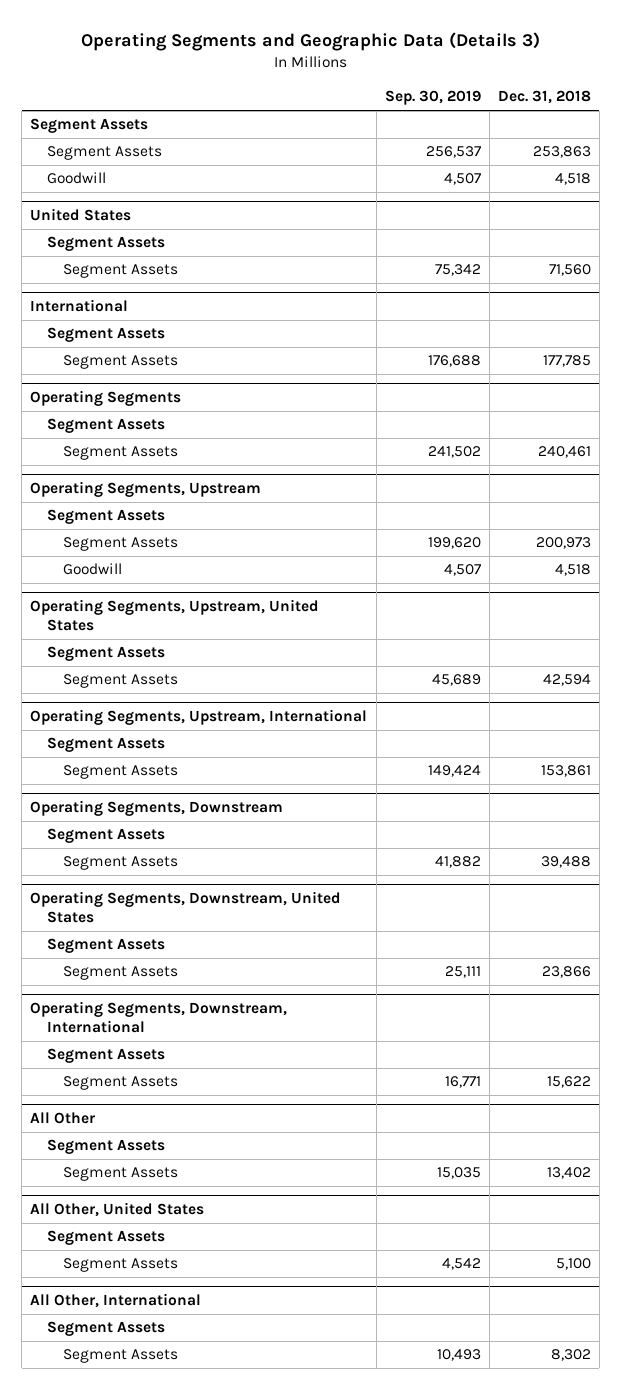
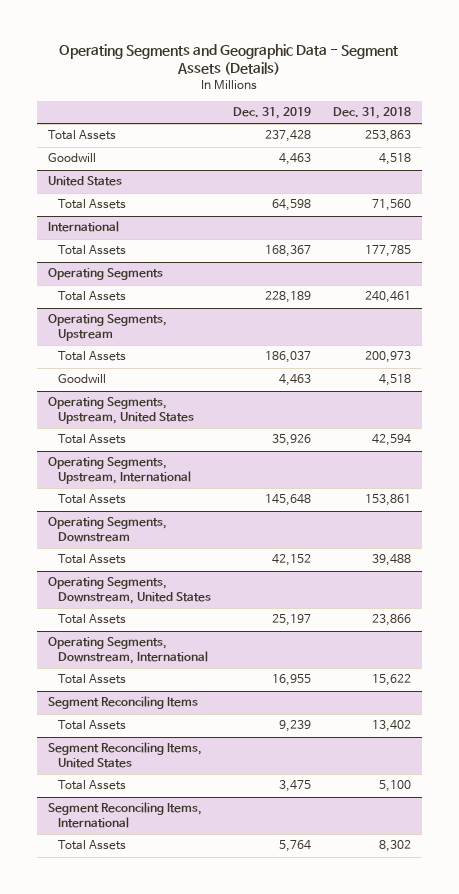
[80,32,540,52] Operating Segments and Geographic Data (Details 3) -> [59,44,399,76] Operating Segments and Geographic Data - Segment Assets (Details)
[384,90,481,106] Sep. 30, 2019 -> none
none -> [232,107,311,120] Dec. 31, 2019
[30,118,149,134] Segment Assets -> none
[46,146,162,161] Segment Assets -> [48,130,117,141] Total Assets
[46,236,165,252] Segment Assets -> none
[62,264,178,279] Segment Assets -> [57,199,126,210] Total Assets
[46,327,165,343] Segment Assets -> none
[62,355,178,370] Segment Assets -> [57,245,126,256] Total Assets
[46,418,165,434] Segment Assets -> none
[62,446,178,461] Segment Assets -> [57,291,126,302] Total Assets
[46,509,165,525] Segment Assets -> none
[62,537,178,552] Segment Assets -> [57,351,126,362] Total Assets
[46,646,165,662] Segment Assets -> none
[62,674,178,689] Segment Assets -> [57,434,126,445] Total Assets
[46,737,165,753] Segment Assets -> none
[62,765,178,780] Segment Assets -> [57,494,126,505] Total Assets
[46,828,165,844] Segment Assets -> none
[62,856,178,871] Segment Assets -> [57,554,126,565] Total Assets
[46,938,165,954] Segment Assets -> none
[62,966,178,981] Segment Assets -> [57,614,126,625] Total Assets
[46,1048,165,1064] Segment Assets -> none
[46,1139,165,1155] Segment Assets -> none
[30,1202,205,1218] All Other, United States -> none
[46,1230,165,1246] Segment Assets -> none
[30,1293,202,1309] All Other, International -> none
[46,1321,165,1337] Segment Assets -> none
[62,1076,178,1091] Segment Assets -> [57,674,126,685] Total Assets
[30,1112,96,1125] All Other -> [48,696,199,710] Segment Reconciling Items
[62,1167,178,1182] Segment Assets -> [57,720,126,731] Total Assets
none -> [48,742,203,769] Segment Reconciling Items, United States
[62,1258,178,1273] Segment Assets -> [57,780,126,791] Total Assets
none -> [48,802,203,829] Segment Reconciling Items, International
[62,1349,178,1364] Segment Assets -> [57,840,126,851] Total Assets

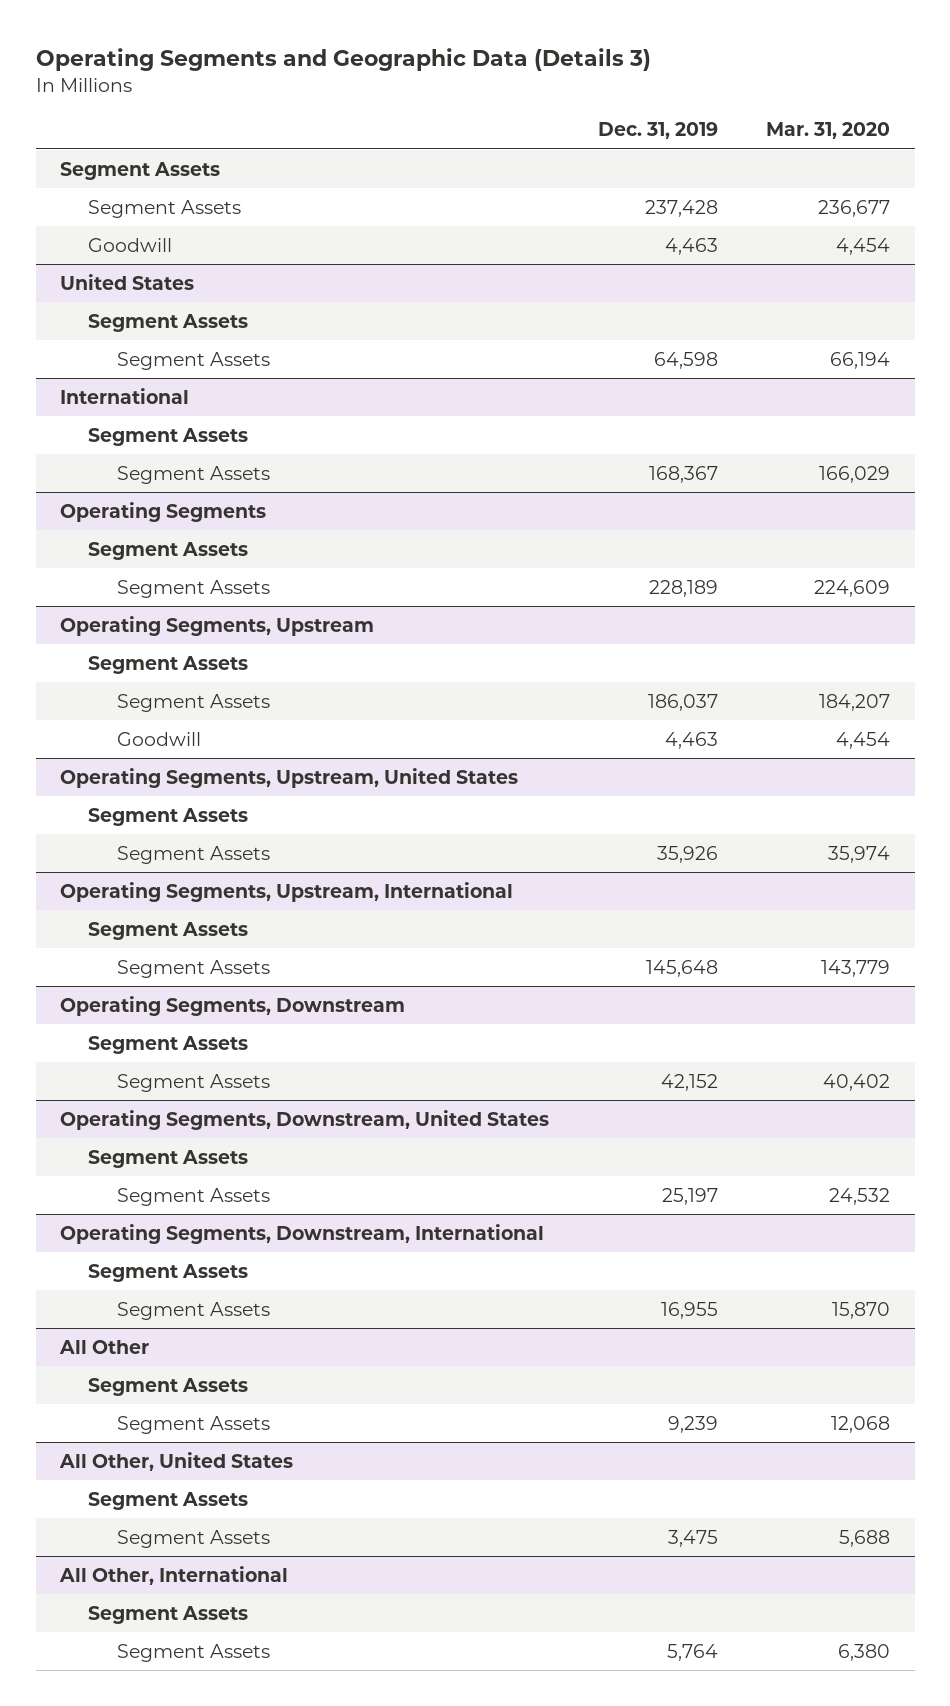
[59,44,399,76] Operating Segments and Geographic Data - Segment Assets (Details) -> [35,47,651,71] Operating Segments and Geographic Data (Details 3)
[332,107,411,120] Dec. 31, 2018 -> none
none -> [766,122,891,140] Mar. 31, 2020
none -> [60,161,221,180] Segment Assets
[48,130,117,141] Total Assets -> [88,199,242,218] Segment Assets
none -> [88,313,249,332] Segment Assets
[57,199,126,210] Total Assets -> [116,351,270,370] Segment Assets
none -> [88,427,249,446] Segment Assets
[57,245,126,256] Total Assets -> [116,465,270,484] Segment Assets
none -> [88,541,249,560] Segment Assets
[57,291,126,302] Total Assets -> [116,579,270,598] Segment Assets
none -> [88,655,249,674] Segment Assets
[57,351,126,362] Total Assets -> [116,693,270,712] Segment Assets
none -> [88,807,249,826] Segment Assets
[57,434,126,445] Total Assets -> [116,845,270,864] Segment Assets
none -> [88,921,249,940] Segment Assets
[57,494,126,505] Total Assets -> [116,959,270,978] Segment Assets
none -> [88,1035,249,1054] Segment Assets
[57,554,126,565] Total Assets -> [116,1073,270,1092] Segment Assets
none -> [88,1149,249,1168] Segment Assets
[57,614,126,625] Total Assets -> [116,1187,270,1206] Segment Assets
[48,742,203,769] Segment Reconciling Items, United States -> none
[48,802,203,829] Segment Reconciling Items, International -> none
none -> [88,1263,249,1282] Segment Assets
[57,674,126,685] Total Assets -> [116,1301,270,1320] Segment Assets
[48,696,199,710] Segment Reconciling Items -> [59,1339,150,1354] All Other
none -> [88,1377,249,1396] Segment Assets
[57,720,126,731] Total Assets -> [116,1415,270,1434] Segment Assets
none -> [59,1451,294,1471] All Other, United States
none -> [88,1491,249,1510] Segment Assets
[57,780,126,791] Total Assets -> [116,1529,270,1548] Segment Assets
none -> [59,1565,289,1585] All Other, International
none -> [88,1605,249,1624] Segment Assets
[57,840,126,851] Total Assets -> [116,1643,270,1662] Segment Assets

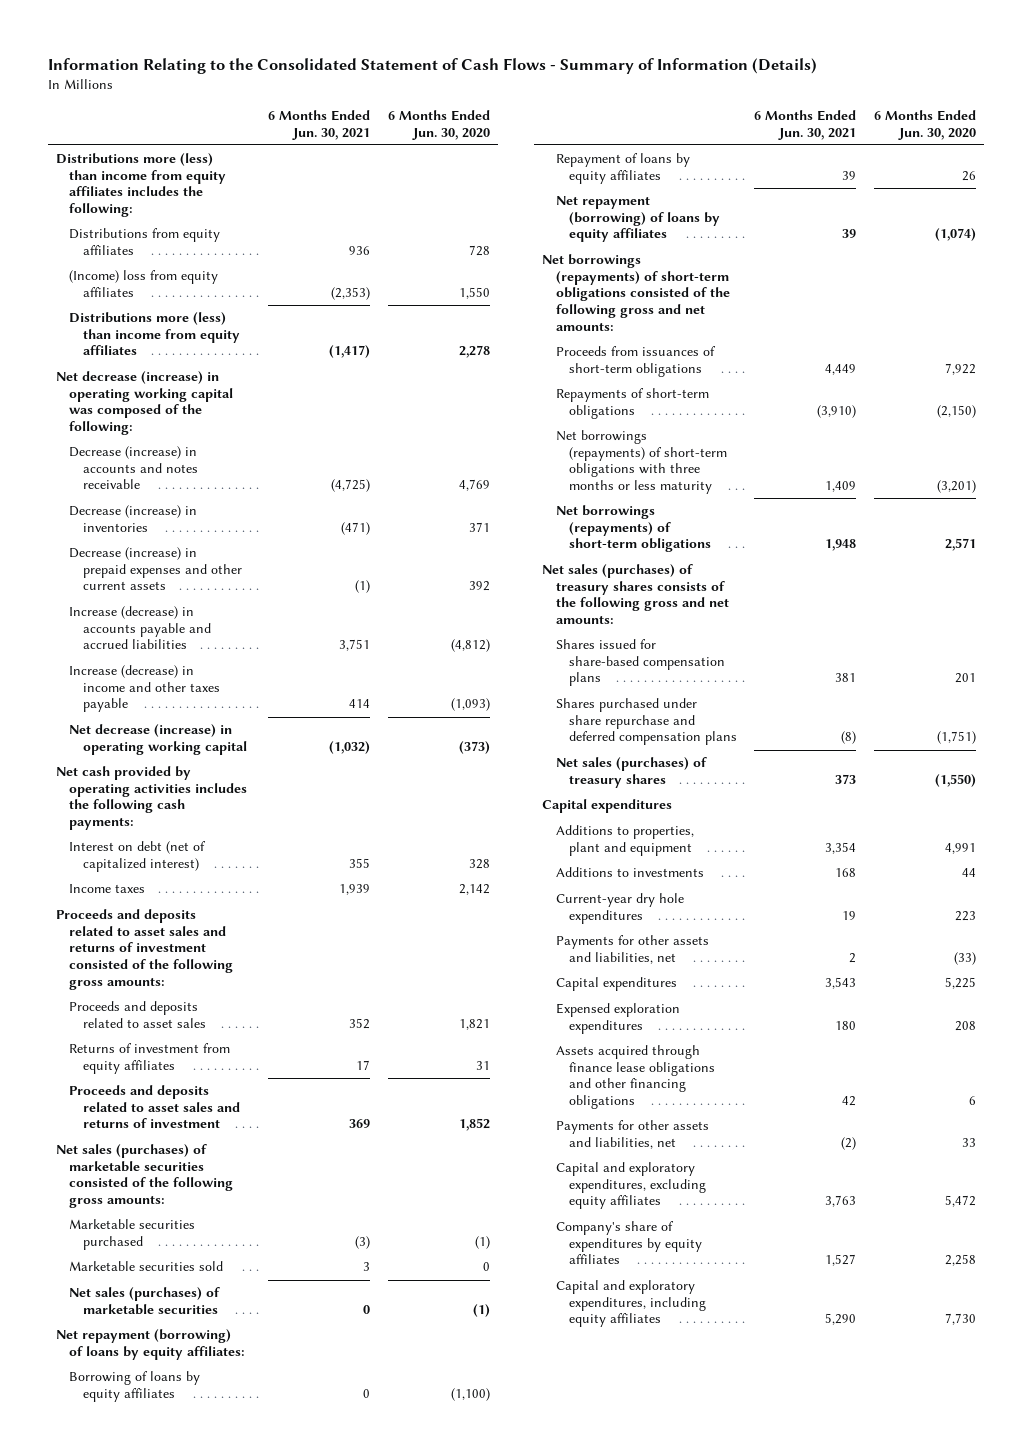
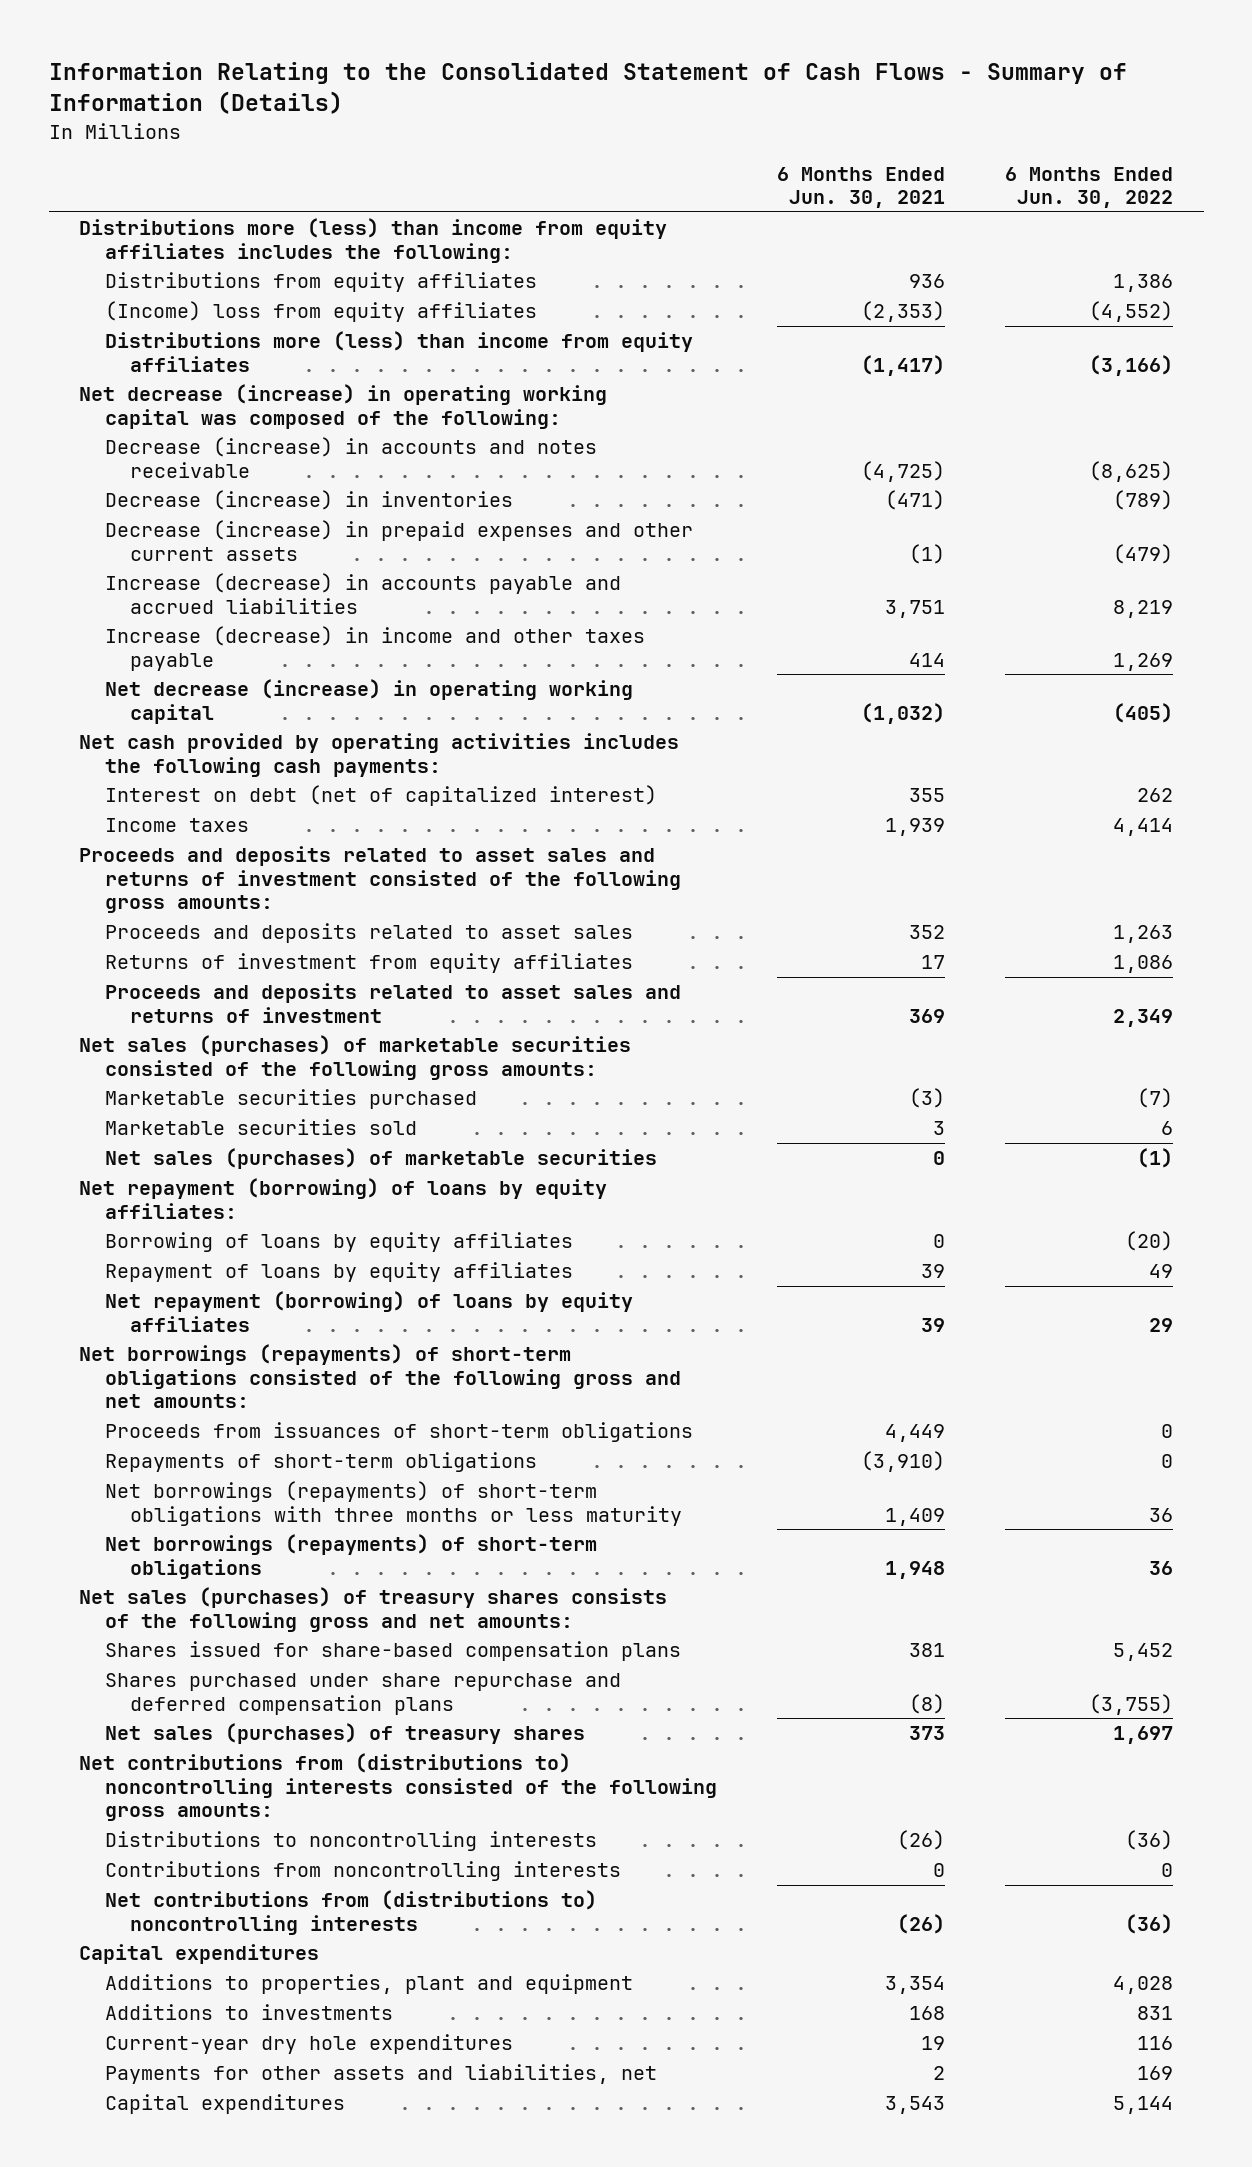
[387,110,490,140] 6 Months Ended Jun. 30, 2020 -> none
none -> [1005,167,1174,209] 6 Months Ended Jun. 30, 2022
none -> [78,1753,717,1822] Net contributions from (distributions to) noncontrolling interests consisted of the following gross amounts:
none -> [104,1831,597,1852] Distributions to noncontrolling interests
none -> [104,1861,621,1882] Contributions from noncontrolling interests
none -> [104,1890,597,1935] Net contributions from (distributions to) noncontrolling interests
[555,1003,680,1034] Expensed exploration expenditures -> none
[555,1045,715,1110] Assets acquired through finance lease obligations and other financing obligations -> none
[555,1120,709,1149] Payments for other assets and liabilities, net -> none
[555,1162,706,1210] Capital and exploratory expenditures, excluding equity affiliates -> none
[555,1221,702,1265] Company's share of expenditures by equity affiliates -> none
[555,1280,706,1328] Capital and exploratory expenditures, including equity affiliates -> none

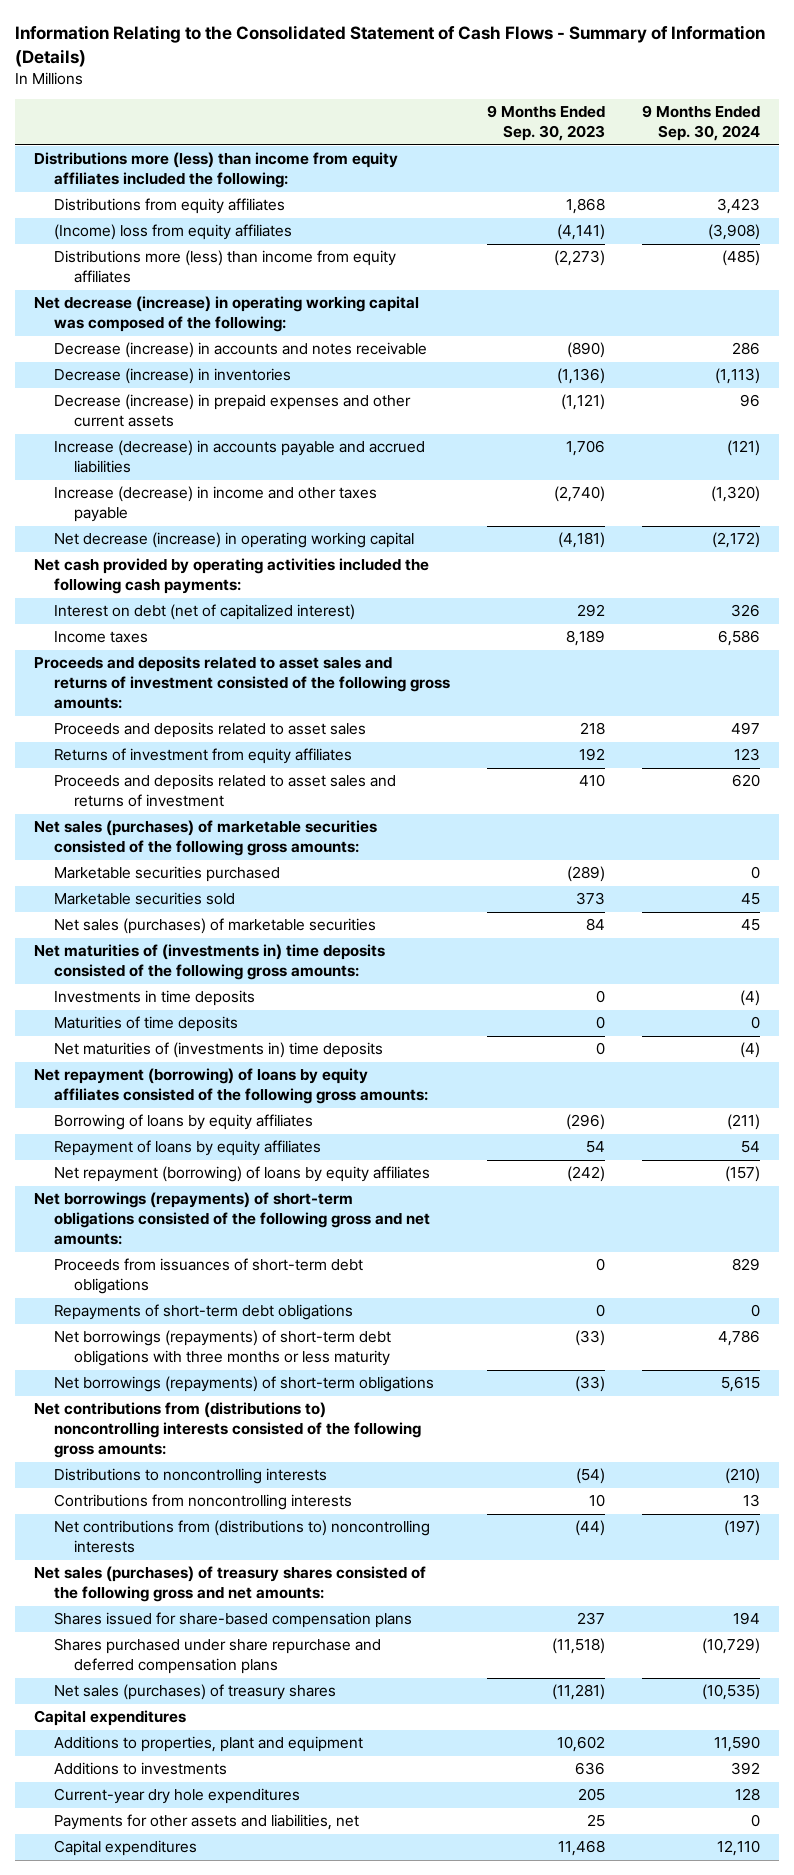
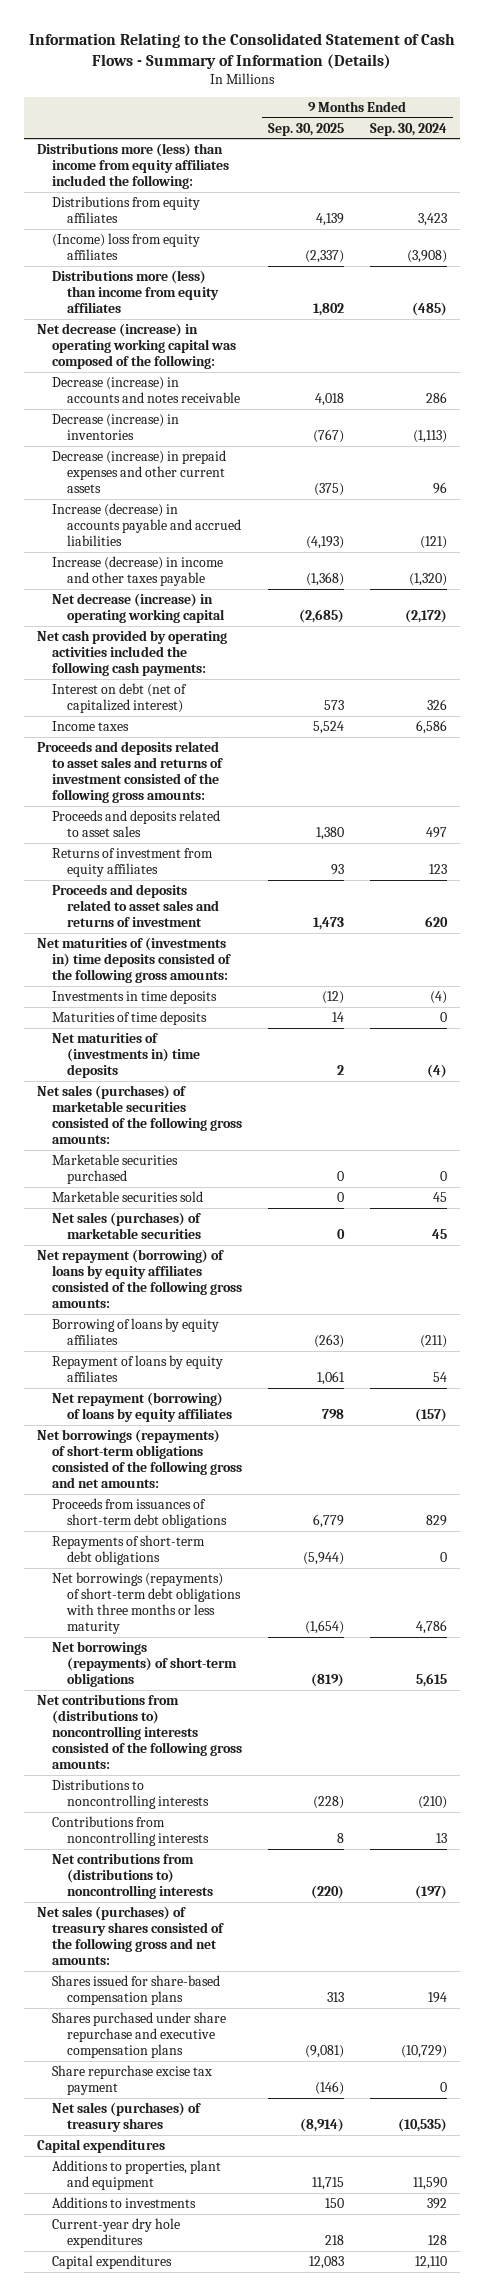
[487,105,606,142] 9 Months Ended Sep. 30, 2023 -> none
none -> [268,122,345,136] Sep. 30, 2025
[33,820,377,857] Net sales (purchases) of marketable securities consisted of the following gross amounts: -> [37,1084,243,1145] Net sales (purchases) of marketable securities consisted of the following gross amounts:
[53,866,280,883] Marketable securities purchased -> [52,1153,179,1184] Marketable securities purchased
[53,892,235,906] Marketable securities sold -> [52,1190,204,1202] Marketable securities sold
[53,918,376,935] Net sales (purchases) of marketable securities -> [52,1211,202,1239] Net sales (purchases) of marketable securities
[53,1638,381,1675] Shares purchased under share repurchase and deferred compensation plans -> [52,2011,227,2059] Shares purchased under share repurchase and executive compensation plans
none -> [52,2064,213,2095] Share repurchase excise tax payment
[53,1814,359,1831] Payments for other assets and liabilities, net -> none

